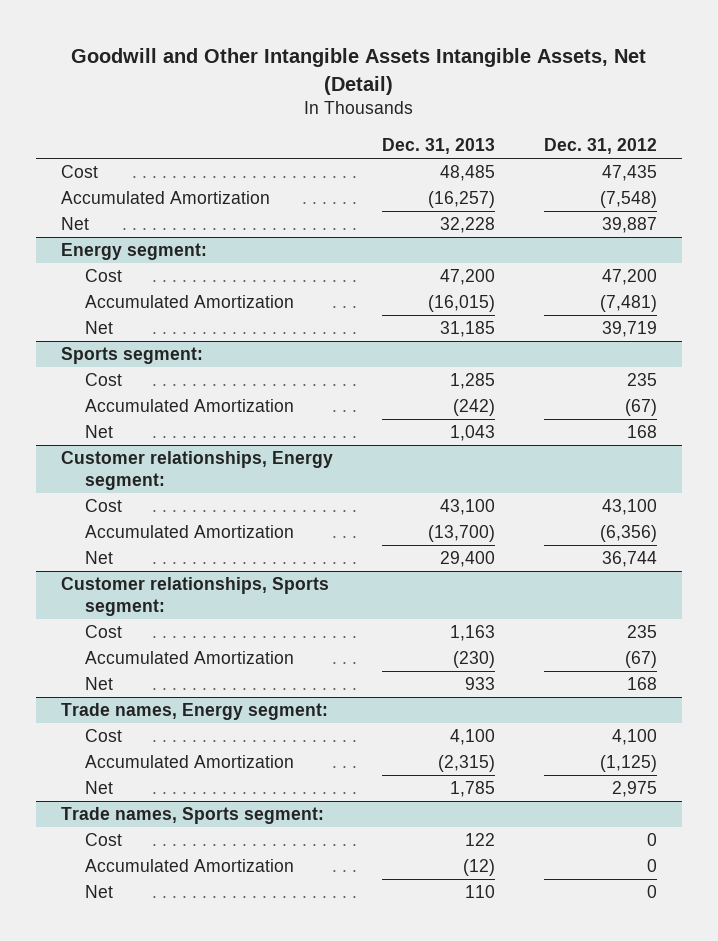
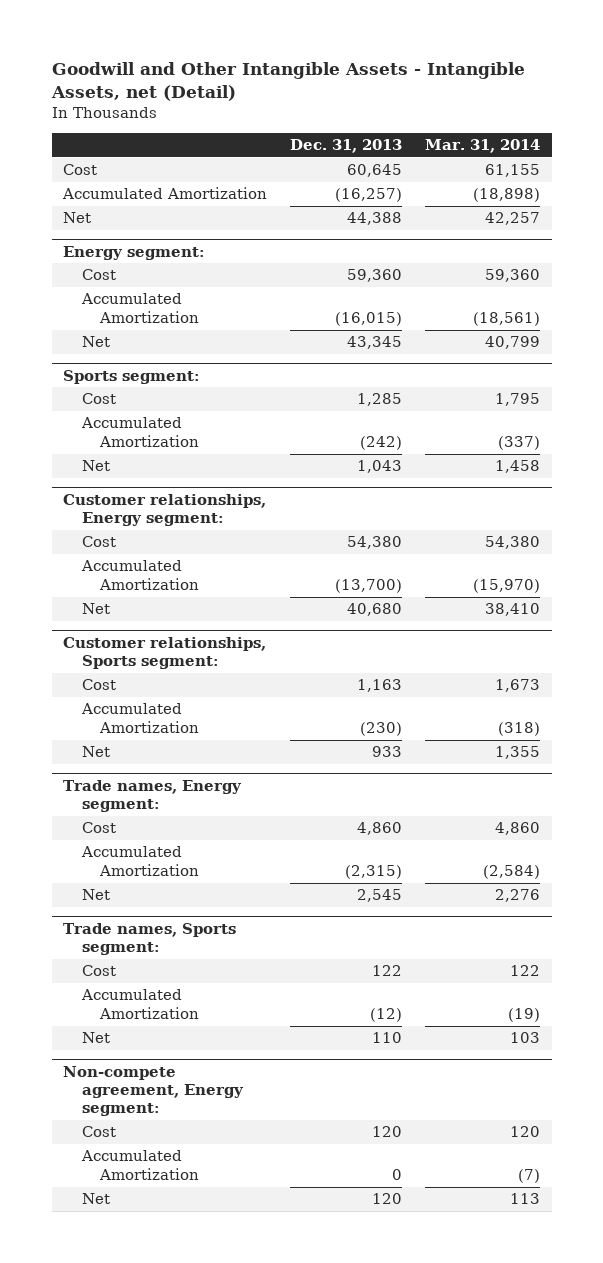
[70,48,646,95] Goodwill and Other Intangible Assets Intangible Assets, Net (Detail) -> [50,61,525,101] Goodwill and Other Intangible Assets - Intangible Assets, net (Detail)
[543,137,657,154] Dec. 31, 2012 -> none
none -> [425,139,541,154] Mar. 31, 2014
[439,165,495,182] 48,485 -> [347,164,403,178] 60,645
[439,217,495,234] 32,228 -> [347,212,403,226] 44,388
[439,269,495,286] 47,200 -> [347,269,403,283] 59,360
[439,321,495,338] 31,185 -> [347,336,403,350] 43,345
[439,499,495,516] 43,100 -> [347,536,403,550] 54,380
[439,551,495,568] 29,400 -> [347,603,403,617] 40,680
[449,729,495,746] 4,100 -> [357,822,403,836] 4,860
[449,781,495,798] 1,785 -> [357,889,403,903] 2,545
none -> [63,1065,244,1117] Non-compete agreement, Energy segment:
none -> [81,1126,116,1138] Cost
none -> [80,1150,200,1180] Accumulated Amortization
none -> [81,1193,110,1205] Net

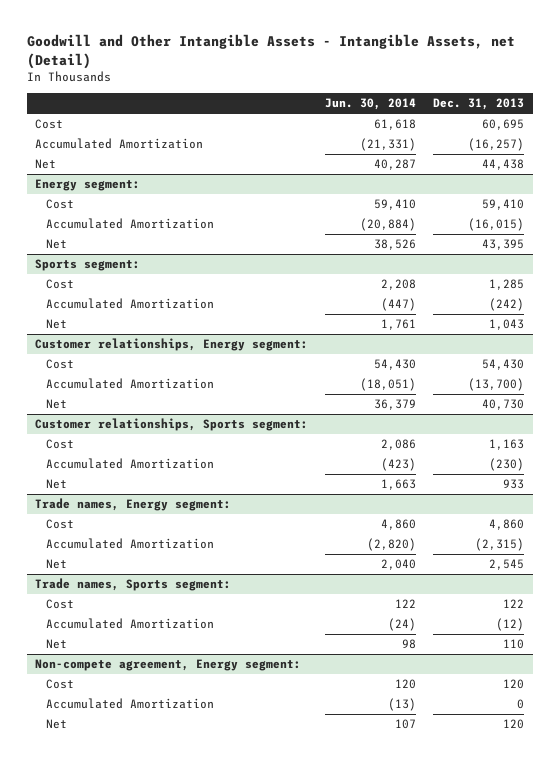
[425,139,541,154] Mar. 31, 2014 -> none
none -> [325,98,417,111] Jun. 30, 2014
[347,164,403,178] 60,645 -> [482,119,525,131] 60,695
[347,212,403,226] 44,388 -> [482,159,525,171] 44,438
[347,269,403,283] 59,360 -> [482,199,525,211] 59,410
[347,336,403,350] 43,345 -> [482,239,525,251] 43,395
[347,536,403,550] 54,380 -> [482,359,525,371] 54,430
[347,603,403,617] 40,680 -> [482,399,525,411] 40,730

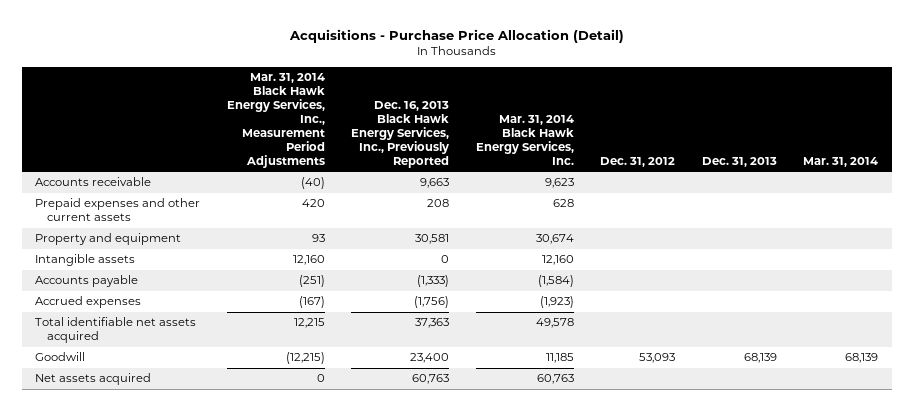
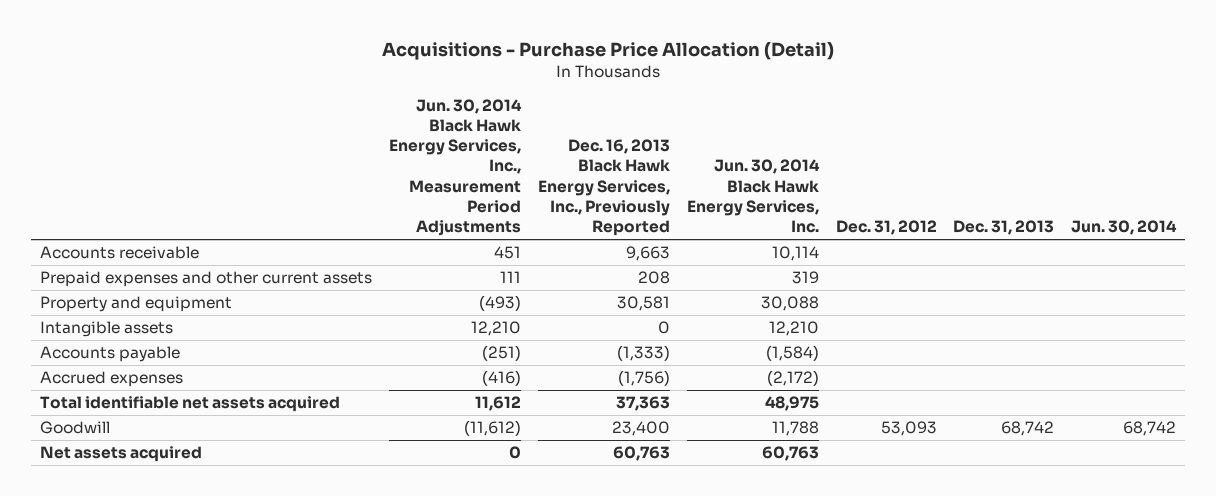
[226,73,325,168] Mar. 31, 2014 Black Hawk Energy Services, Inc., Measurement Period Adjustments -> none
[475,114,574,165] Mar. 31, 2014 Black Hawk Energy Services, Inc. -> none
[803,156,879,167] Mar. 31, 2014 -> none
none -> [388,98,522,237] Jun. 30, 2014 Black Hawk Energy Services, Inc., Measurement Period Adjustments
none -> [686,159,820,234] Jun. 30, 2014 Black Hawk Energy Services, Inc.
none -> [1071,220,1178,236] Jun. 30, 2014
[743,353,777,364] 68,139 -> [1001,421,1055,437] 68,742

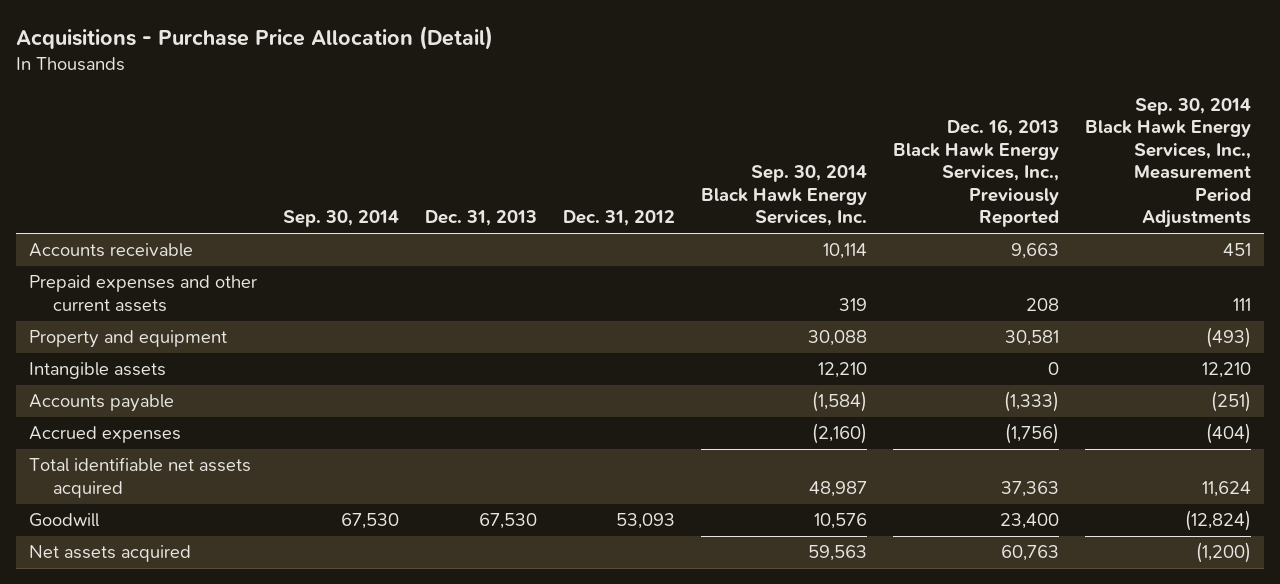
[388,98,522,237] Jun. 30, 2014 Black Hawk Energy Services, Inc., Measurement Period Adjustments -> none
[686,159,820,234] Jun. 30, 2014 Black Hawk Energy Services, Inc. -> none
[1071,220,1178,236] Jun. 30, 2014 -> none
none -> [282,210,399,228] Sep. 30, 2014
none -> [700,165,867,227] Sep. 30, 2014 Black Hawk Energy Services, Inc.
none -> [1085,97,1252,229] Sep. 30, 2014 Black Hawk Energy Services, Inc., Measurement Period Adjustments
[1001,421,1055,437] 68,742 -> [478,513,537,530] 67,530

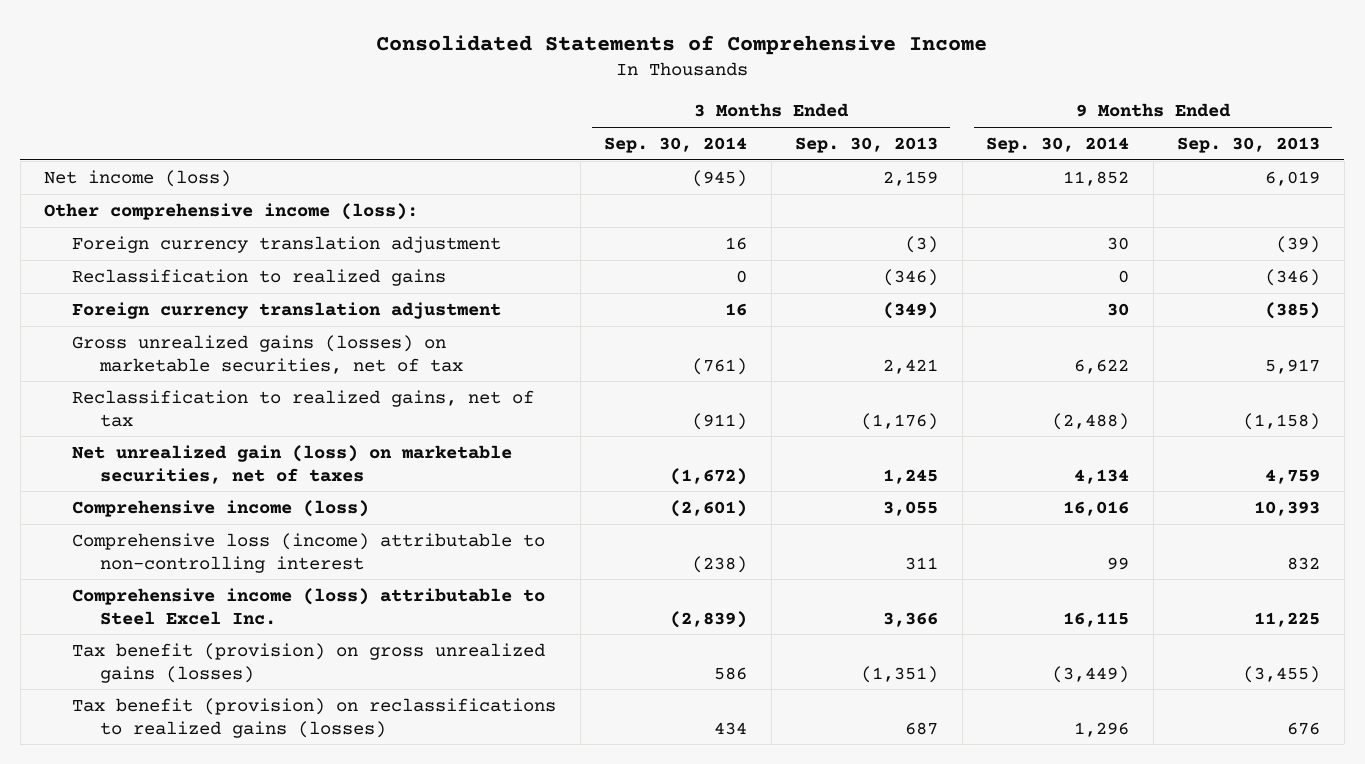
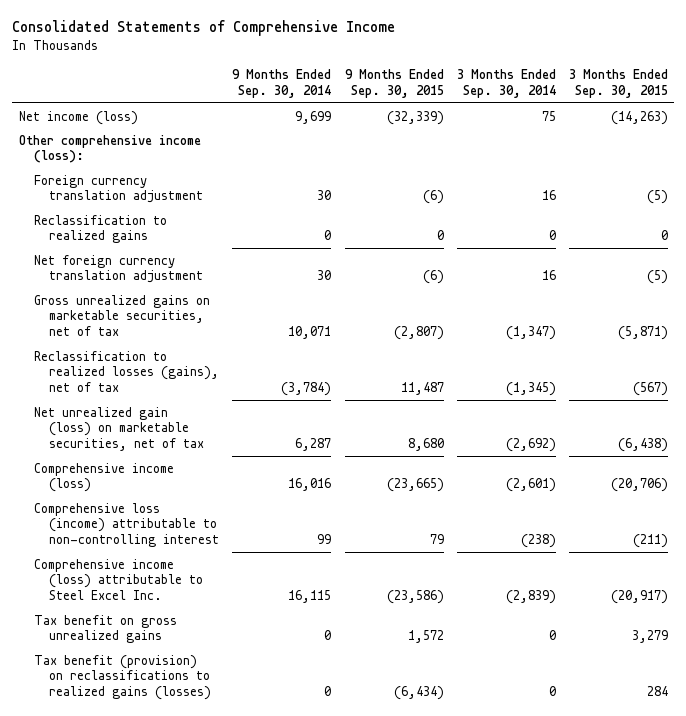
[795,137,939,154] Sep. 30, 2013 -> none
[1177,137,1321,154] Sep. 30, 2013 -> none
none -> [344,69,444,98] 9 Months Ended Sep. 30, 2015
none -> [568,69,668,98] 3 Months Ended Sep. 30, 2015
[692,169,748,187] (945) -> [541,110,556,121] 75
[1063,170,1130,186] 11,852 -> [295,110,332,124] 9,699
[72,301,502,319] Foreign currency translation adjustment -> [33,254,204,284] Net foreign currency translation adjustment
[72,334,463,374] Gross unrealized gains (losses) on marketable securities, net of tax -> [33,294,210,337] Gross unrealized gains on marketable securities, net of tax
[692,357,748,375] (761) -> [505,326,556,341] (1,347)
[1074,358,1130,374] 6,622 -> [288,326,332,340] 10,071
[72,389,535,427] Reclassification to realized gains, net of tax -> [33,350,220,393] Reclassification to realized losses (gains), net of tax
[692,412,748,430] (911) -> [505,382,556,397] (1,345)
[1052,412,1130,430] (2,488) -> [281,382,332,397] (3,784)
[72,444,513,484] Net unrealized gain (loss) on marketable securities, net of taxes -> [33,406,205,452] Net unrealized gain (loss) on marketable securities, net of tax
[670,467,748,485] (1,672) -> [505,438,556,453] (2,692)
[1074,468,1130,484] 4,134 -> [295,438,332,452] 6,287
[72,642,546,683] Tax benefit (provision) on gross unrealized gains (losses) -> [33,614,177,644] Tax benefit on gross unrealized gains
[714,666,748,680] 586 -> [548,630,556,641] 0
[1052,665,1130,683] (3,449) -> [324,630,332,641] 0
[714,721,748,735] 434 -> [548,686,556,697] 0
[1074,721,1130,737] 1,296 -> [324,686,332,697] 0

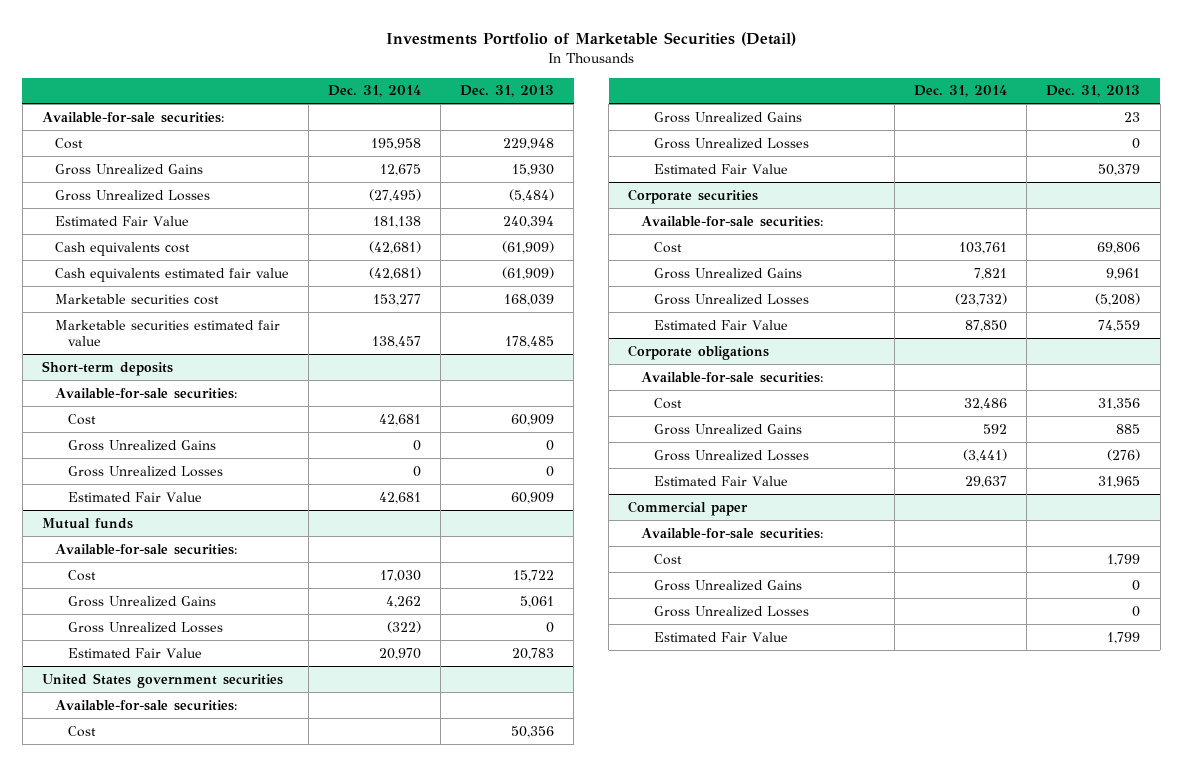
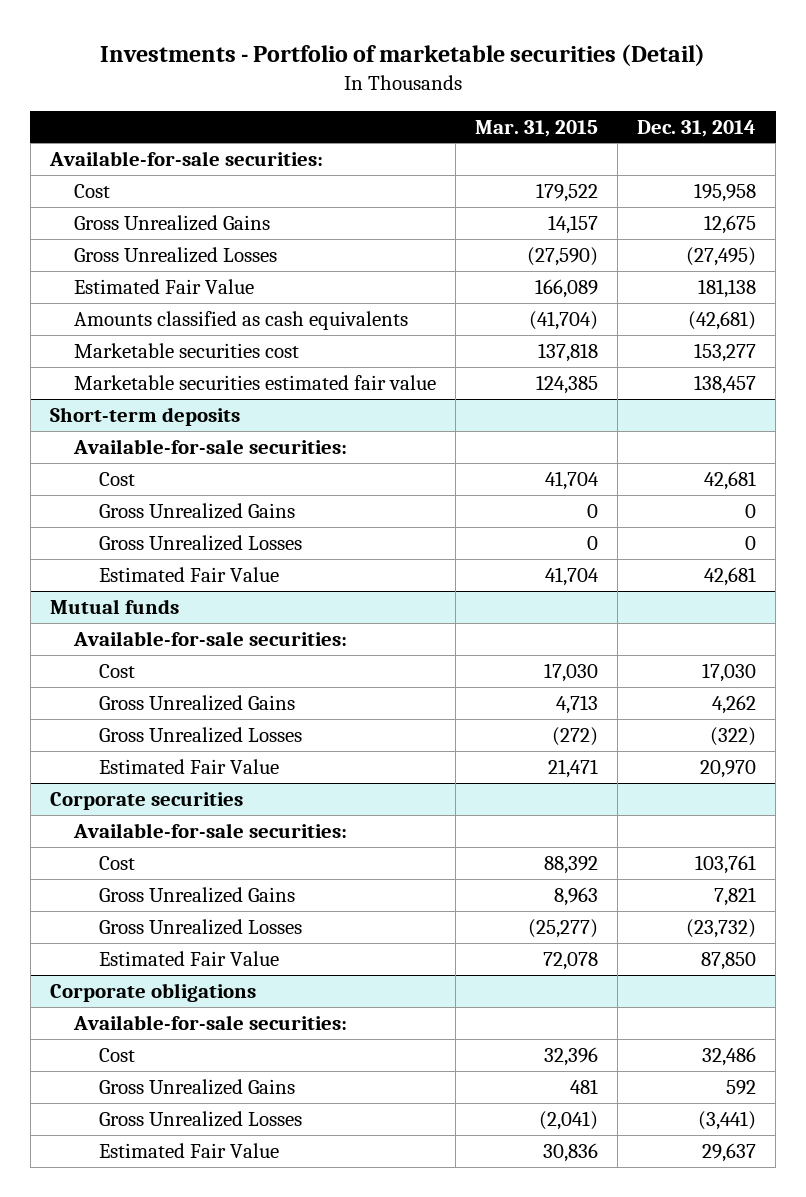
[386,32,797,47] Investments Portfolio of Marketable Securities (Detail) -> [100,44,706,67] Investments - Portfolio of marketable securities (Detail)
[460,85,555,98] Dec. 31, 2013 -> none
none -> [475,119,599,137] Mar. 31, 2015
[54,267,289,282] Cash equivalents estimated fair value -> none
[54,241,190,256] Cash equivalents cost -> [74,310,409,330] Amounts classified as cash equivalents
[41,672,283,688] United States government securities -> none
[54,699,237,711] Available-for-sale securities: -> none
[67,725,96,737] Cost -> none
[654,111,803,123] Gross Unrealized Gains -> none
[654,137,810,149] Gross Unrealized Losses -> none
[654,163,789,174] Estimated Fair Value -> none
[628,500,749,516] Commercial paper -> none
[641,527,824,539] Available-for-sale securities: -> none
[654,553,683,565] Cost -> none
[654,579,803,591] Gross Unrealized Gains -> none
[654,605,810,617] Gross Unrealized Losses -> none
[654,631,789,642] Estimated Fair Value -> none

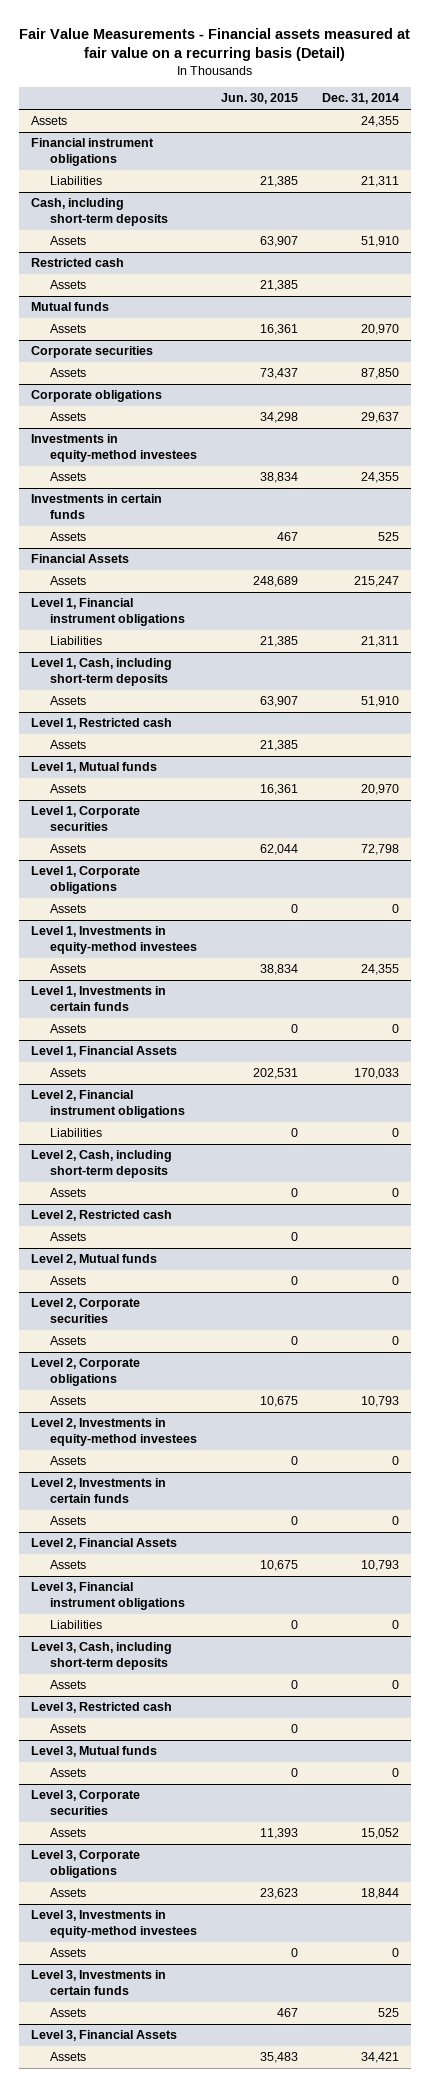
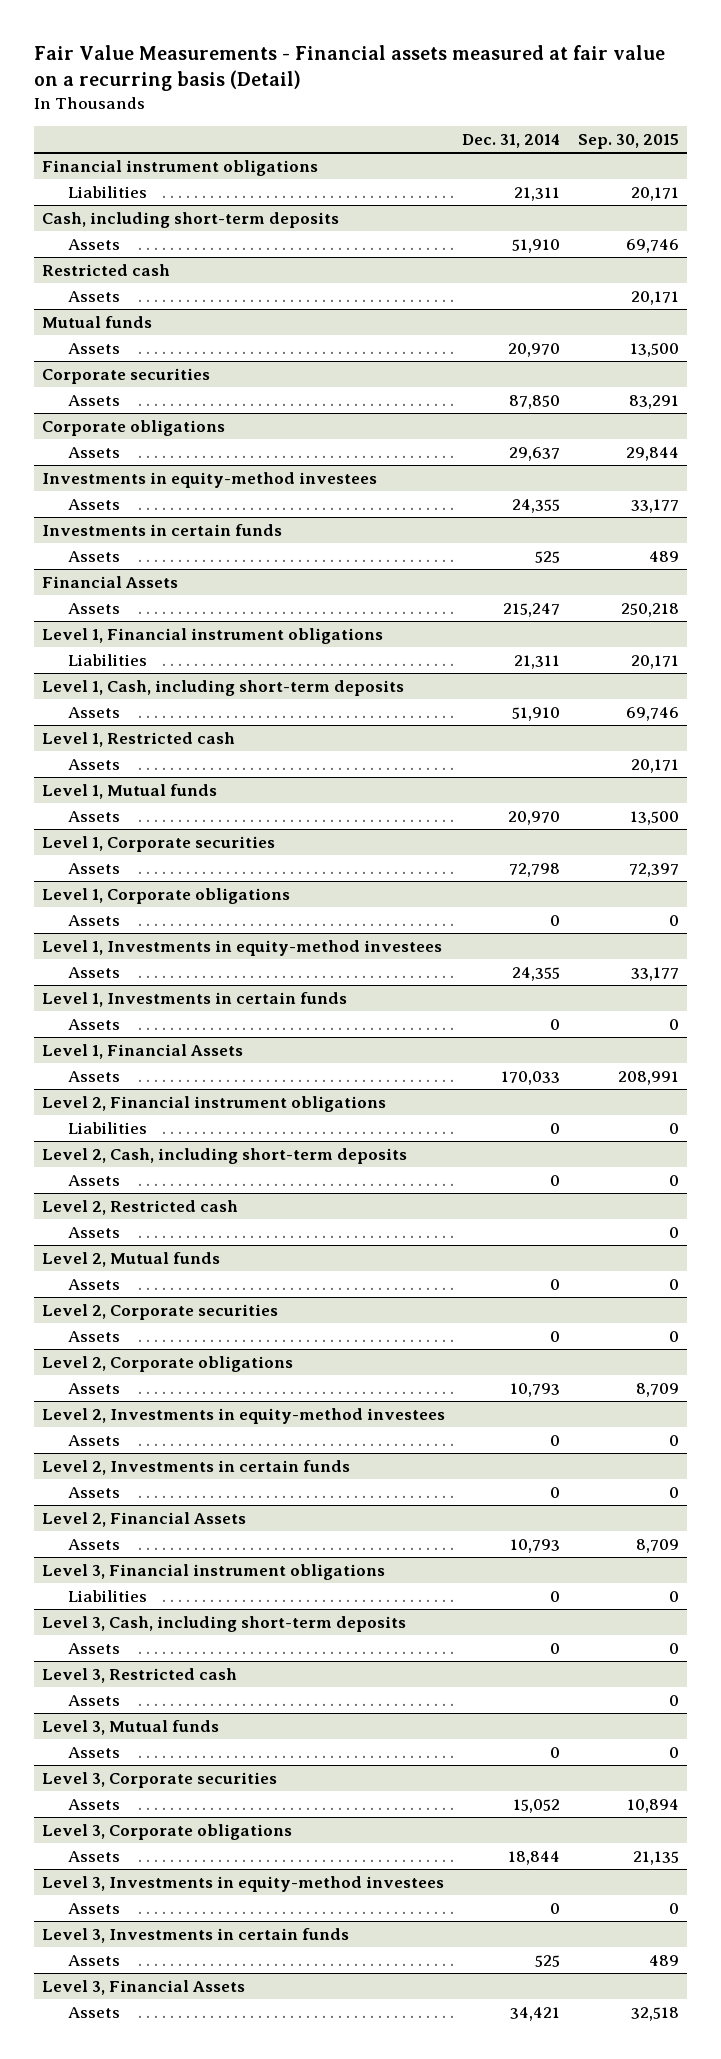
[221,93,299,105] Jun. 30, 2015 -> none
none -> [577,134,679,150] Sep. 30, 2015
[31,116,68,126] Assets -> none

